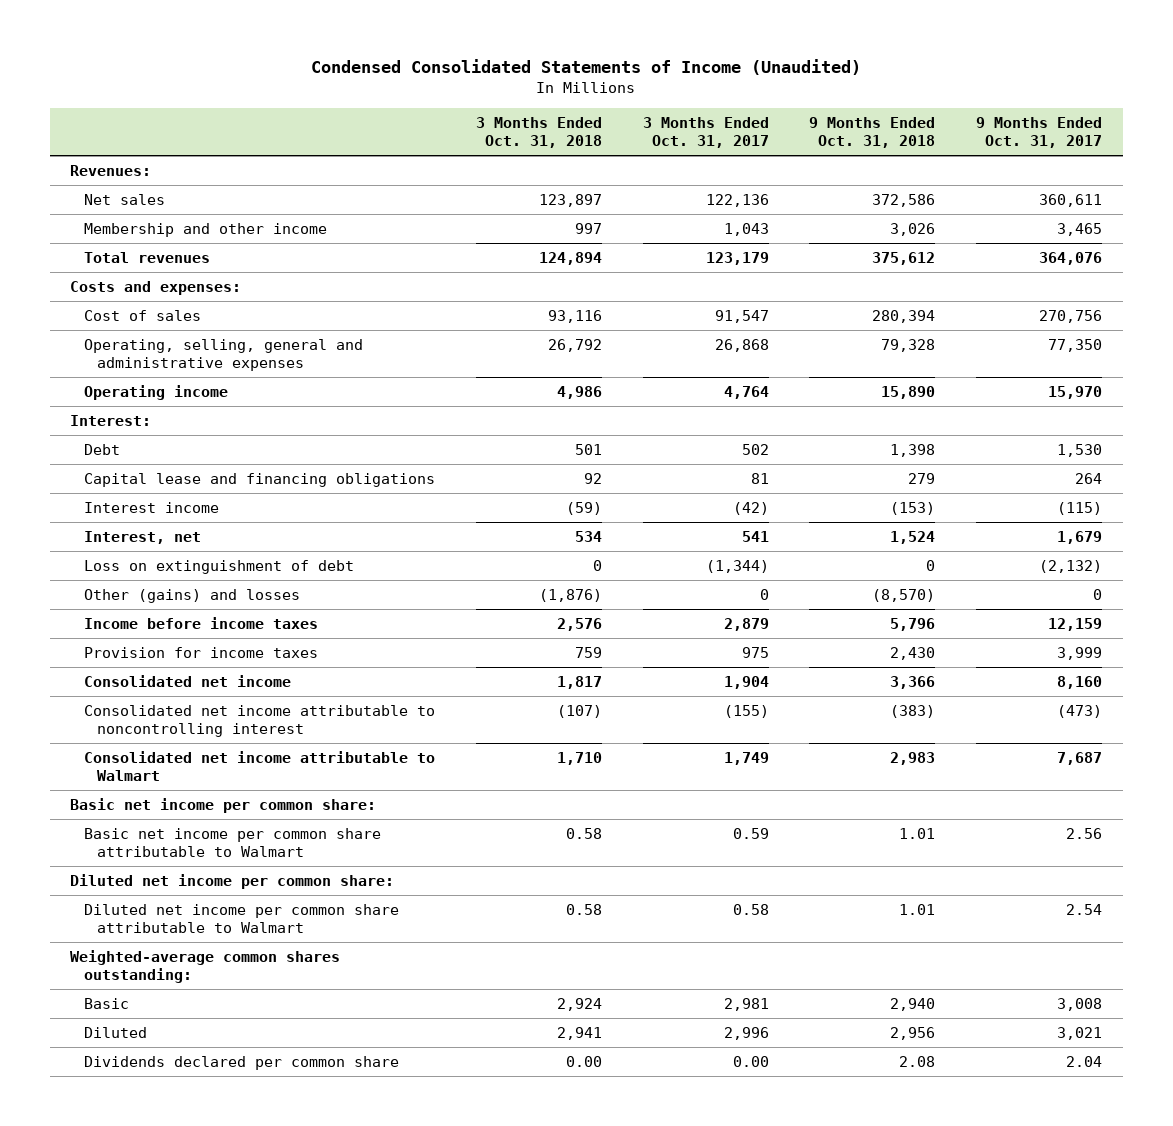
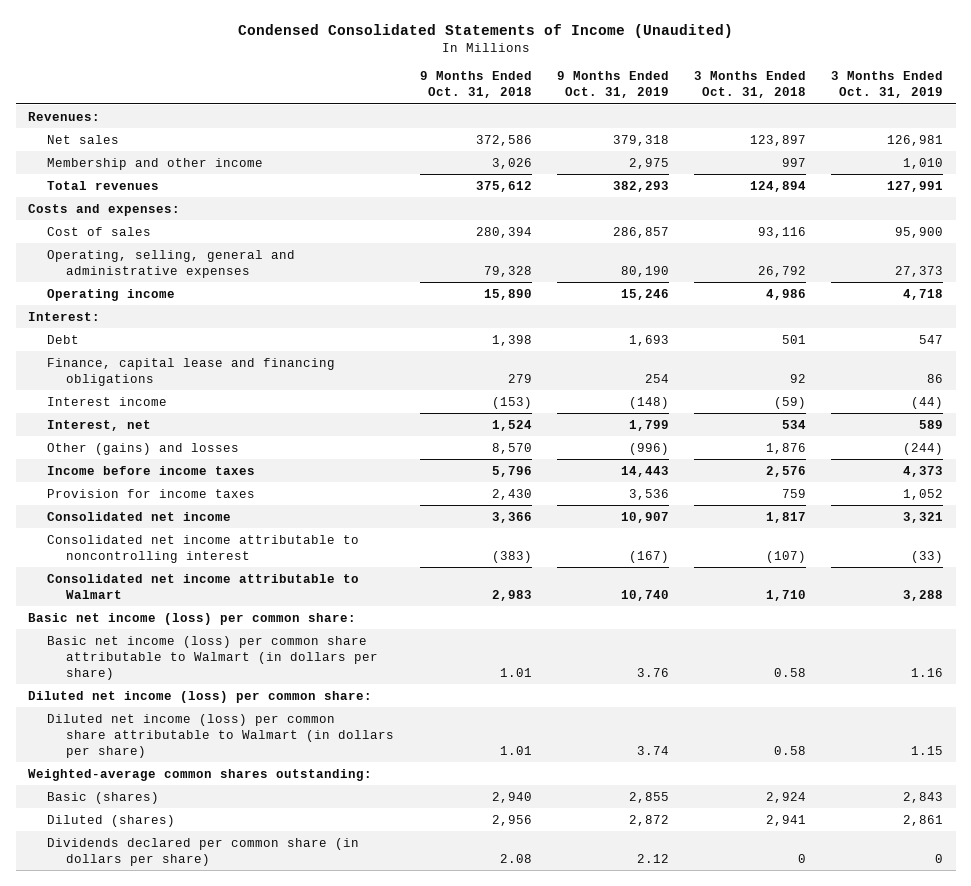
[642,117,769,149] 3 Months Ended Oct. 31, 2017 -> none
[976,117,1103,149] 9 Months Ended Oct. 31, 2017 -> none
none -> [556,71,669,99] 9 Months Ended Oct. 31, 2019
none -> [831,71,944,99] 3 Months Ended Oct. 31, 2019
[83,472,435,487] Capital lease and financing obligations -> [47,357,336,386] Finance, capital lease and financing obligations
[83,559,354,574] Loss on extinguishment of debt -> none
[538,588,602,602] (1,876) -> [766,442,807,454] 1,876
[872,588,936,602] (8,570) -> [491,442,532,454] 8,570
[70,797,377,813] Basic net income per common share: -> [28,612,357,625] Basic net income (loss) per common share:
[83,827,381,857] Basic net income per common share attributable to Walmart -> [47,635,379,680] Basic net income (loss) per common share attributable to Walmart (in dollars per share)
[70,873,395,889] Diluted net income per common share: -> [28,690,373,703] Diluted net income (loss) per common share:
[83,903,399,933] Diluted net income per common share attributable to Walmart -> [47,713,395,758] Diluted net income (loss) per common share attributable to Walmart (in dollars per share)
[83,997,129,1009] Basic -> [47,791,160,804] Basic (shares)
[83,1026,147,1038] Diluted -> [47,814,176,827] Diluted (shares)
[83,1055,399,1070] Dividends declared per common share -> [47,837,360,866] Dividends declared per common share (in dollars per share)
[565,1055,602,1067] 0.00 -> [798,853,807,863] 0

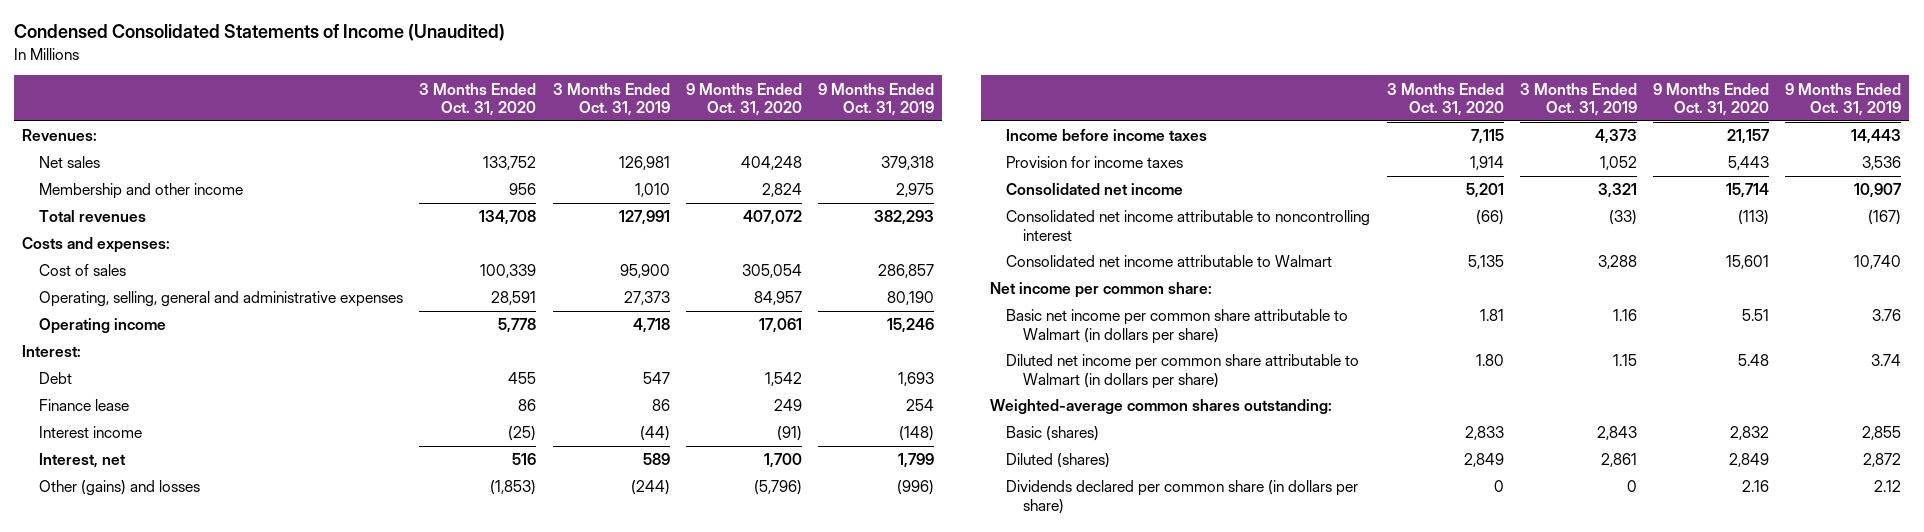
[419,71,532,99] 9 Months Ended Oct. 31, 2018 -> none
[694,71,807,99] 3 Months Ended Oct. 31, 2018 -> none
none -> [419,82,537,116] 3 Months Ended Oct. 31, 2020
none -> [685,82,802,116] 9 Months Ended Oct. 31, 2020
[47,357,336,386] Finance, capital lease and financing obligations -> [39,399,130,412] Finance lease
[28,690,373,703] Diluted net income (loss) per common share: -> none
[28,612,357,625] Basic net income (loss) per common share: -> [989,282,1212,299] Net income per common share:
[47,635,379,680] Basic net income (loss) per common share attributable to Walmart (in dollars per share) -> [1006,309,1349,344] Basic net income per common share attributable to Walmart (in dollars per share)
[47,713,395,758] Diluted net income (loss) per common share attributable to Walmart (in dollars per share) -> [1006,354,1360,389] Diluted net income per common share attributable to Walmart (in dollars per share)

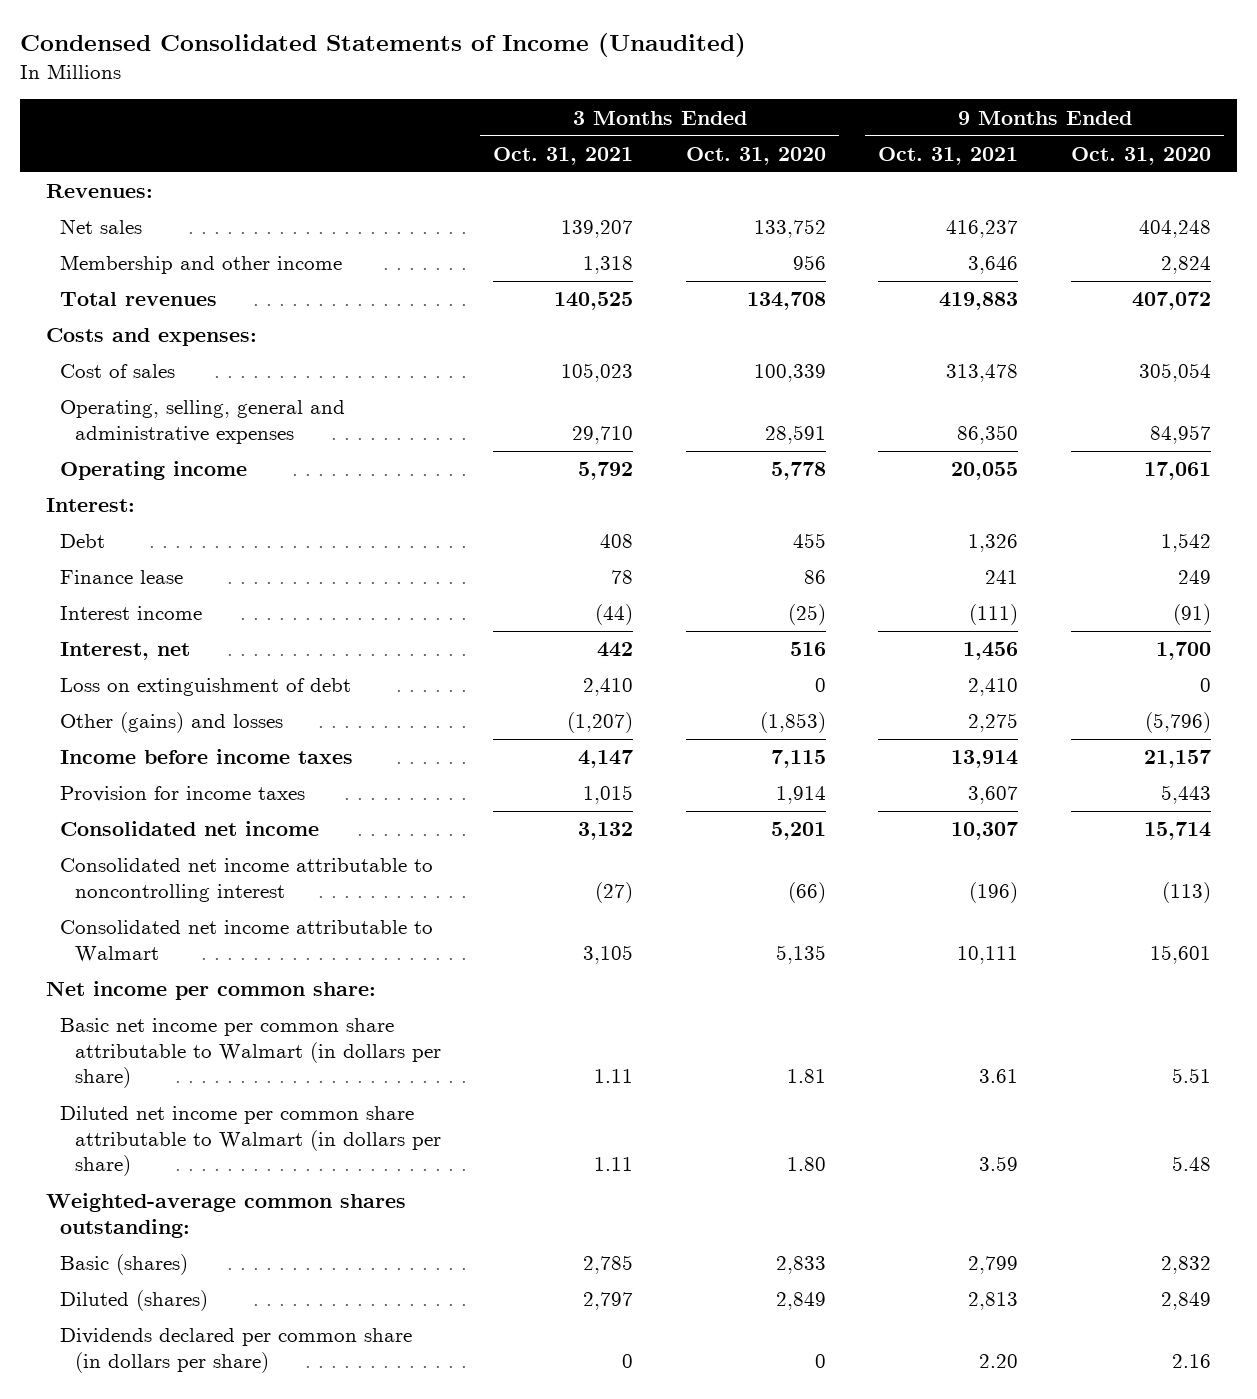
[552,82,670,116] 3 Months Ended Oct. 31, 2019 -> none
[818,82,935,116] 9 Months Ended Oct. 31, 2019 -> none
none -> [493,146,634,165] Oct. 31, 2021
none -> [878,146,1019,165] Oct. 31, 2021
none -> [60,678,352,697] Loss on extinguishment of debt

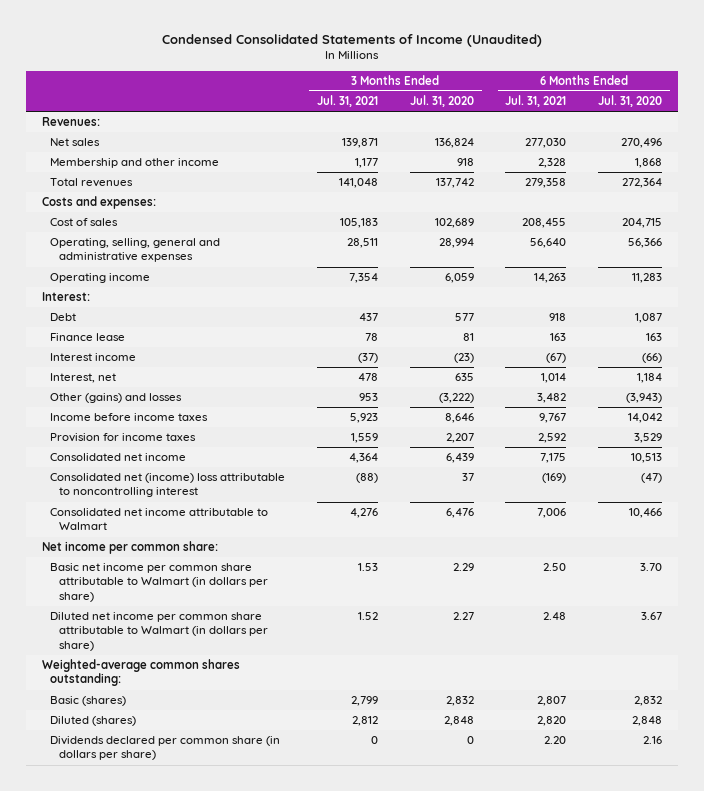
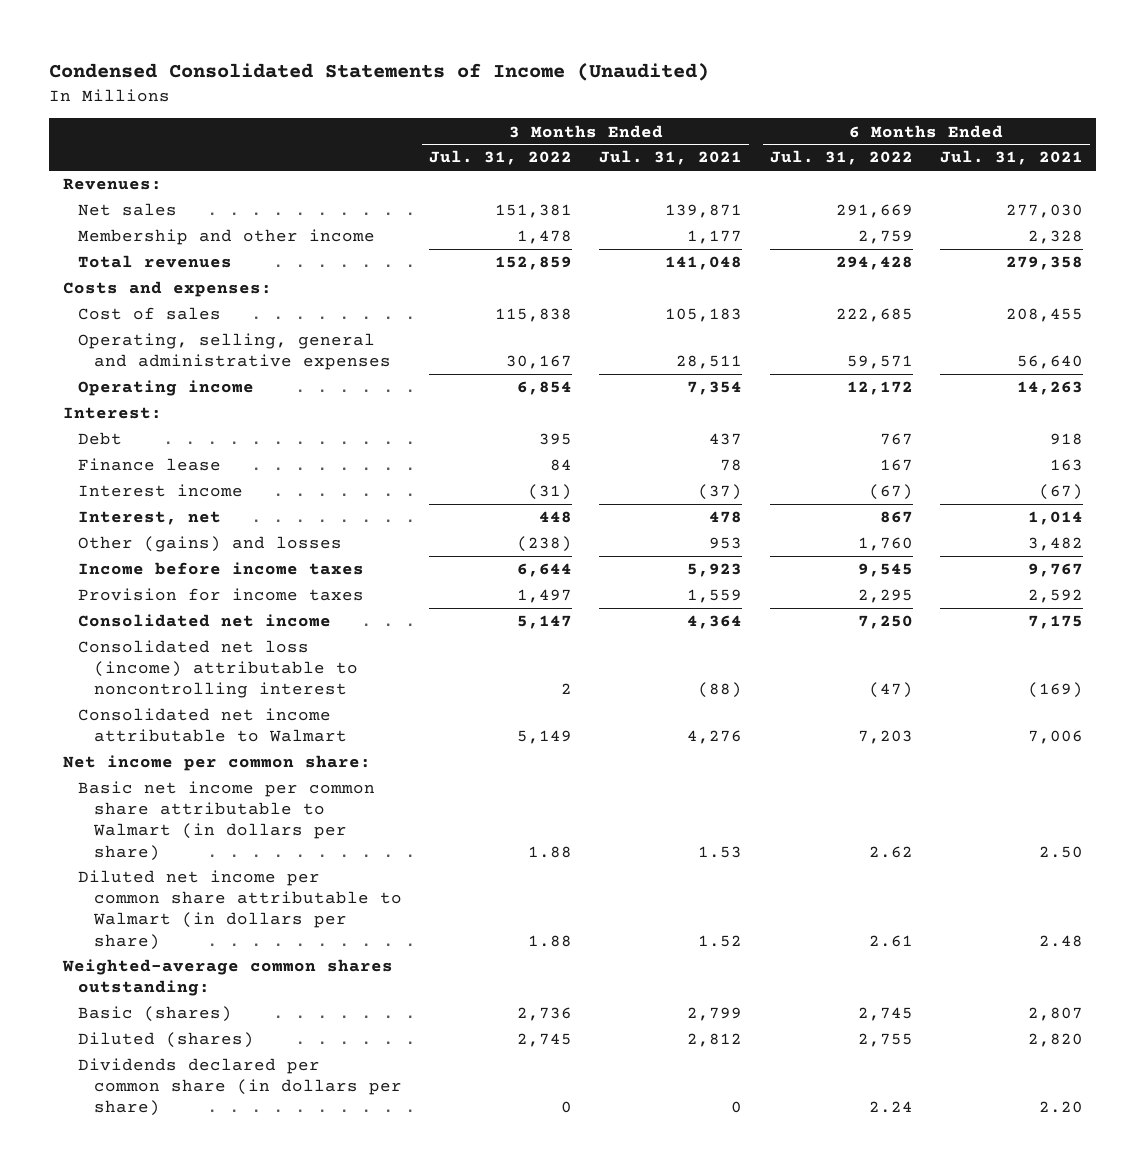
[409,95,474,108] Jul. 31, 2020 -> none
[598,95,663,108] Jul. 31, 2020 -> none
none -> [429,150,573,166] Jul. 31, 2022
none -> [769,150,913,166] Jul. 31, 2022
[50,473,286,498] Consolidated net (income) loss attributable to noncontrolling interest -> [78,640,359,699] Consolidated net loss (income) attributable to noncontrolling interest

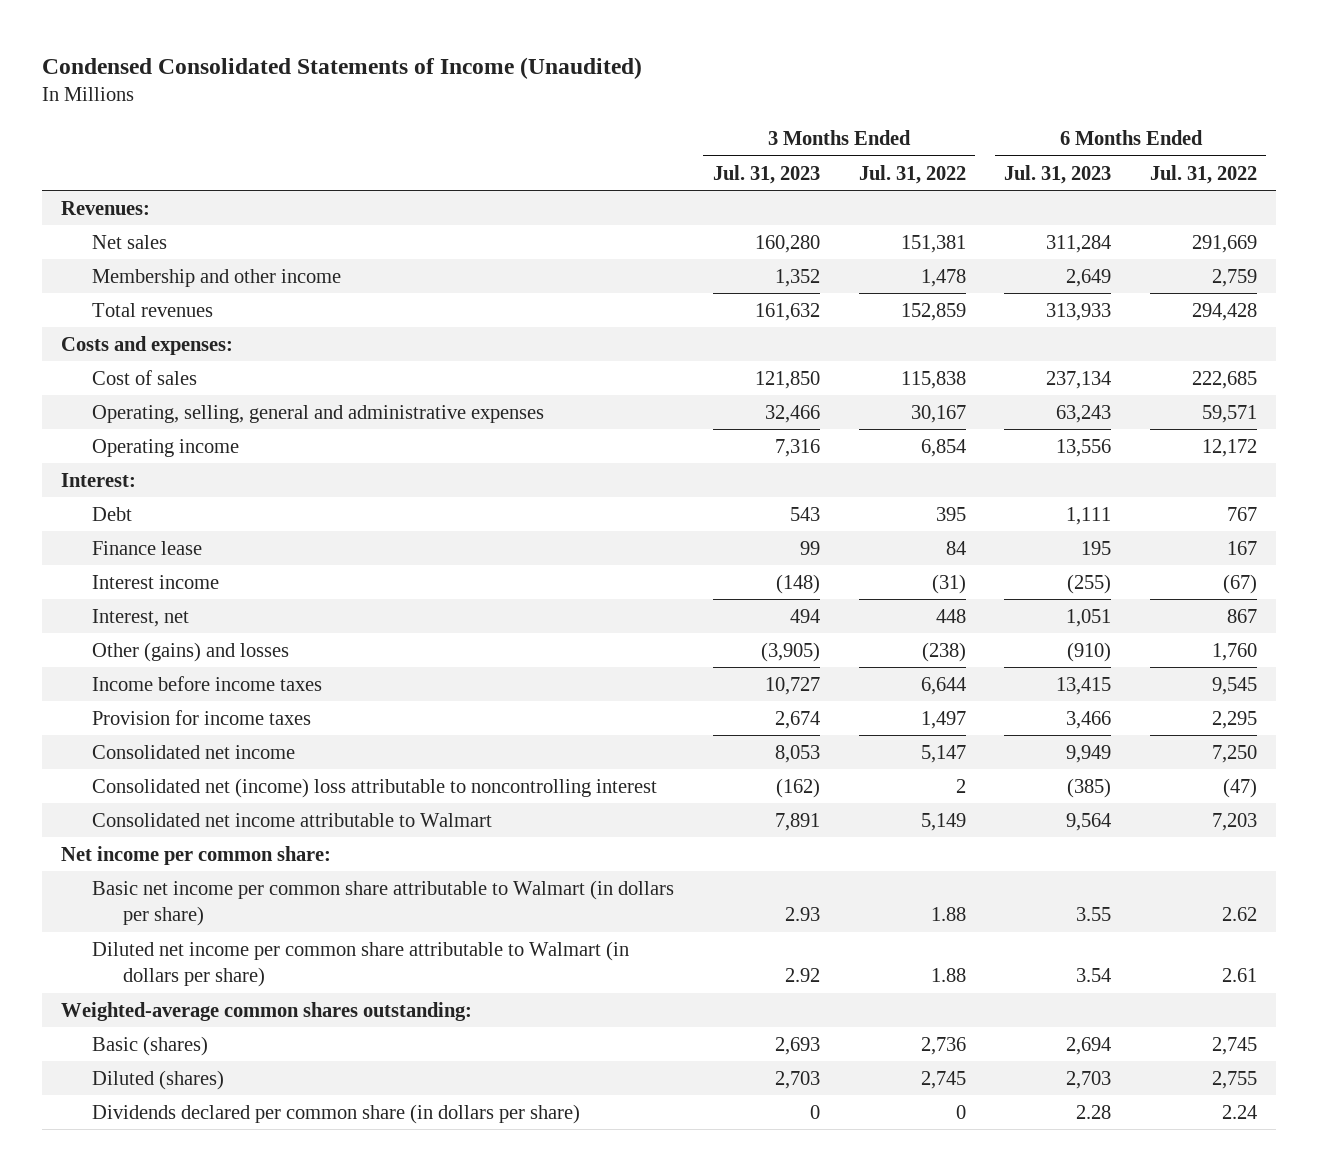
[599,150,743,166] Jul. 31, 2021 -> none
[939,150,1083,166] Jul. 31, 2021 -> none
none -> [712,164,820,184] Jul. 31, 2023
none -> [1004,164,1112,184] Jul. 31, 2023
[78,640,359,699] Consolidated net loss (income) attributable to noncontrolling interest -> [92,777,658,798] Consolidated net (income) loss attributable to noncontrolling interest

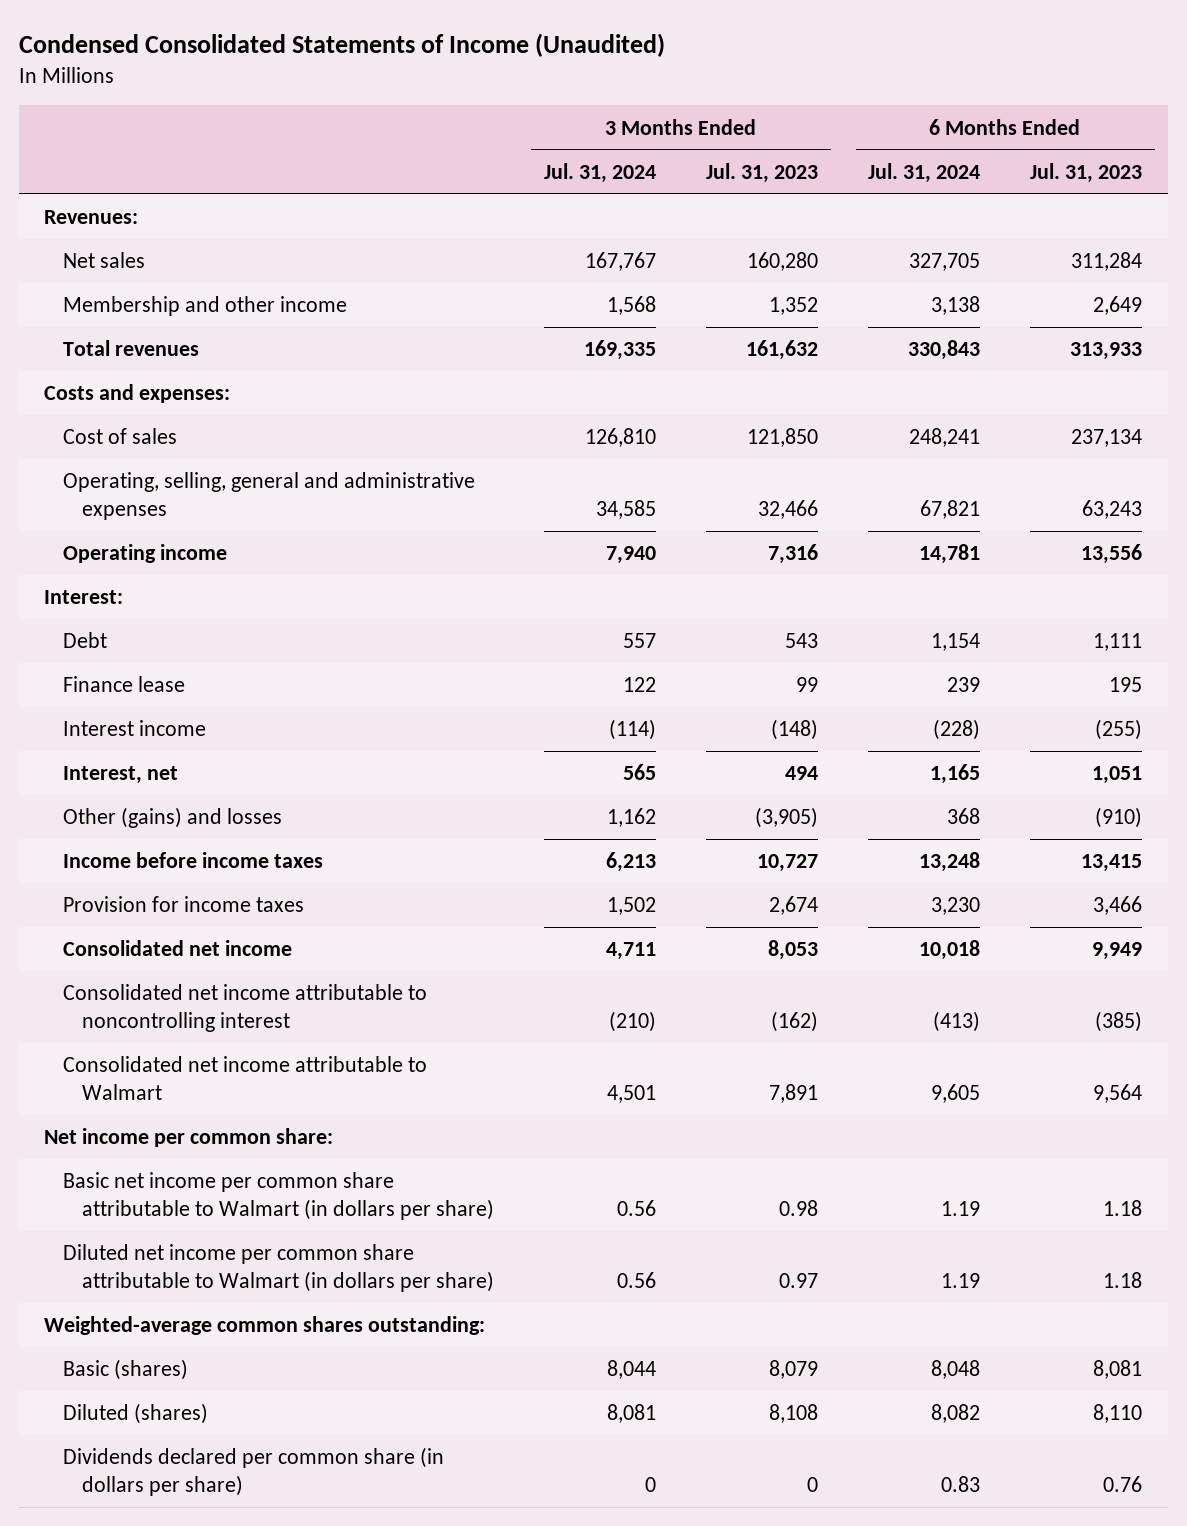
[858,164,966,184] Jul. 31, 2022 -> none
[1149,164,1257,184] Jul. 31, 2022 -> none
none -> [543,162,656,183] Jul. 31, 2024
none -> [868,162,981,183] Jul. 31, 2024
[92,777,658,798] Consolidated net (income) loss attributable to noncontrolling interest -> [63,984,428,1032] Consolidated net income attributable to noncontrolling interest
[784,906,820,921] 2.93 -> [779,1199,819,1216] 0.98
[1076,906,1112,921] 3.55 -> [1103,1199,1143,1216] 1.18
[784,967,820,982] 2.92 -> [779,1272,819,1288] 0.97
[1076,967,1112,982] 3.54 -> [1103,1271,1143,1288] 1.18
[774,1036,820,1055] 2,693 -> [769,1360,819,1380] 8,079
[1066,1036,1112,1055] 2,694 -> [1093,1360,1143,1380] 8,081
[774,1070,820,1089] 2,703 -> [769,1404,819,1424] 8,108
[1066,1070,1112,1089] 2,703 -> [1093,1404,1143,1424] 8,110
[1076,1104,1112,1119] 2.28 -> [1103,1475,1143,1492] 0.76

